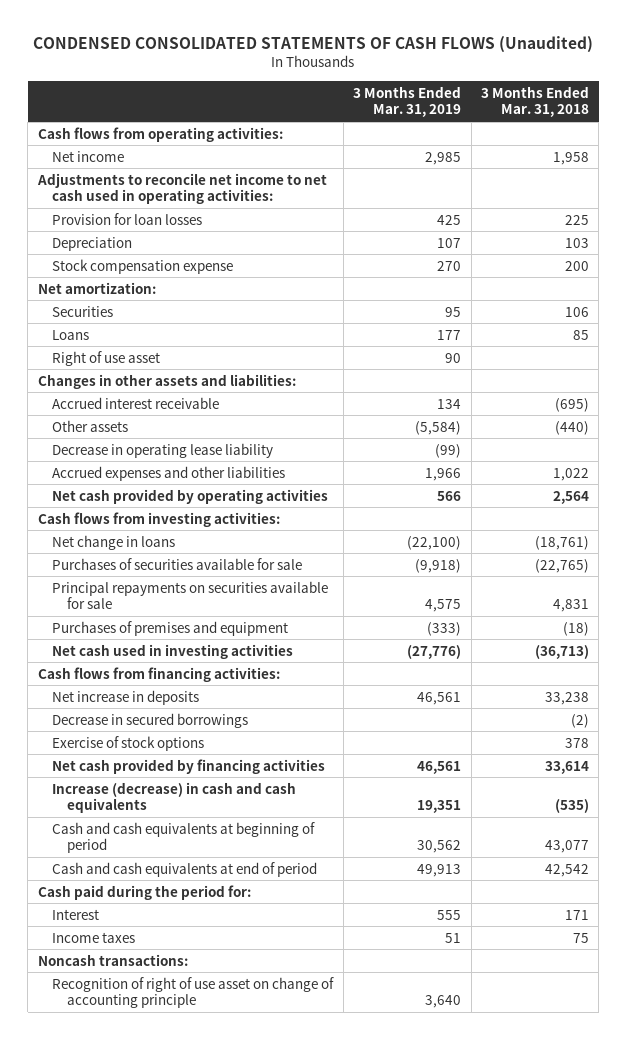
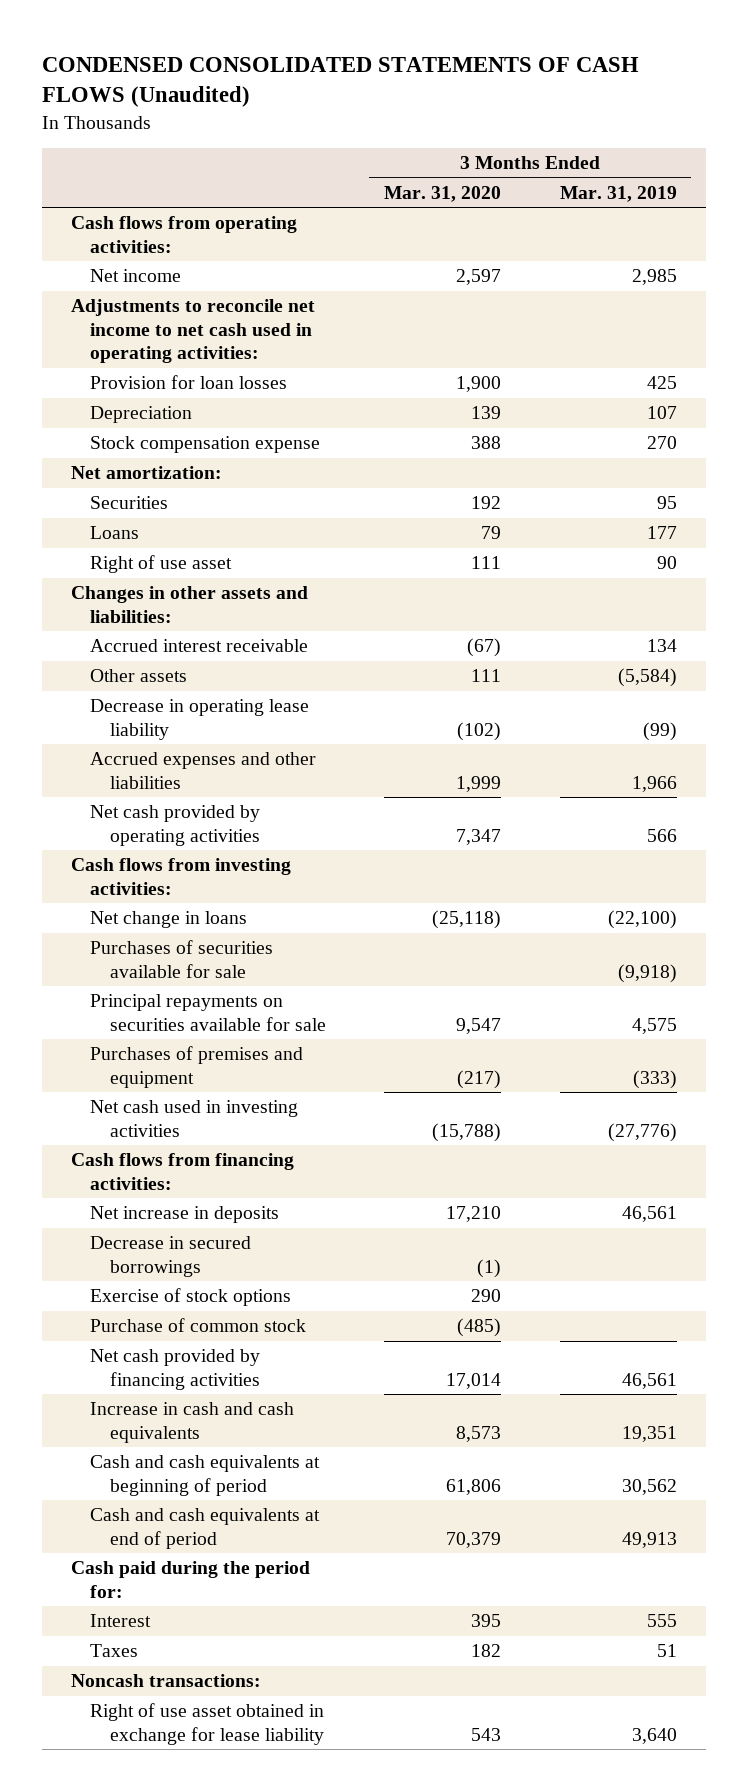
[481,85,590,118] 3 Months Ended Mar. 31, 2018 -> none
none -> [384,185,502,202] Mar. 31, 2020
none -> [90,1318,307,1333] Purchase of common stock
[52,781,297,814] Increase (decrease) in cash and cash equivalents -> [90,1402,295,1443] Increase in cash and cash equivalents
[52,931,136,943] Income taxes -> [90,1644,139,1658] Taxes
[52,976,335,1009] Recognition of right of use asset on change of accounting principle -> [90,1703,325,1745] Right of use asset obtained in exchange for lease liability

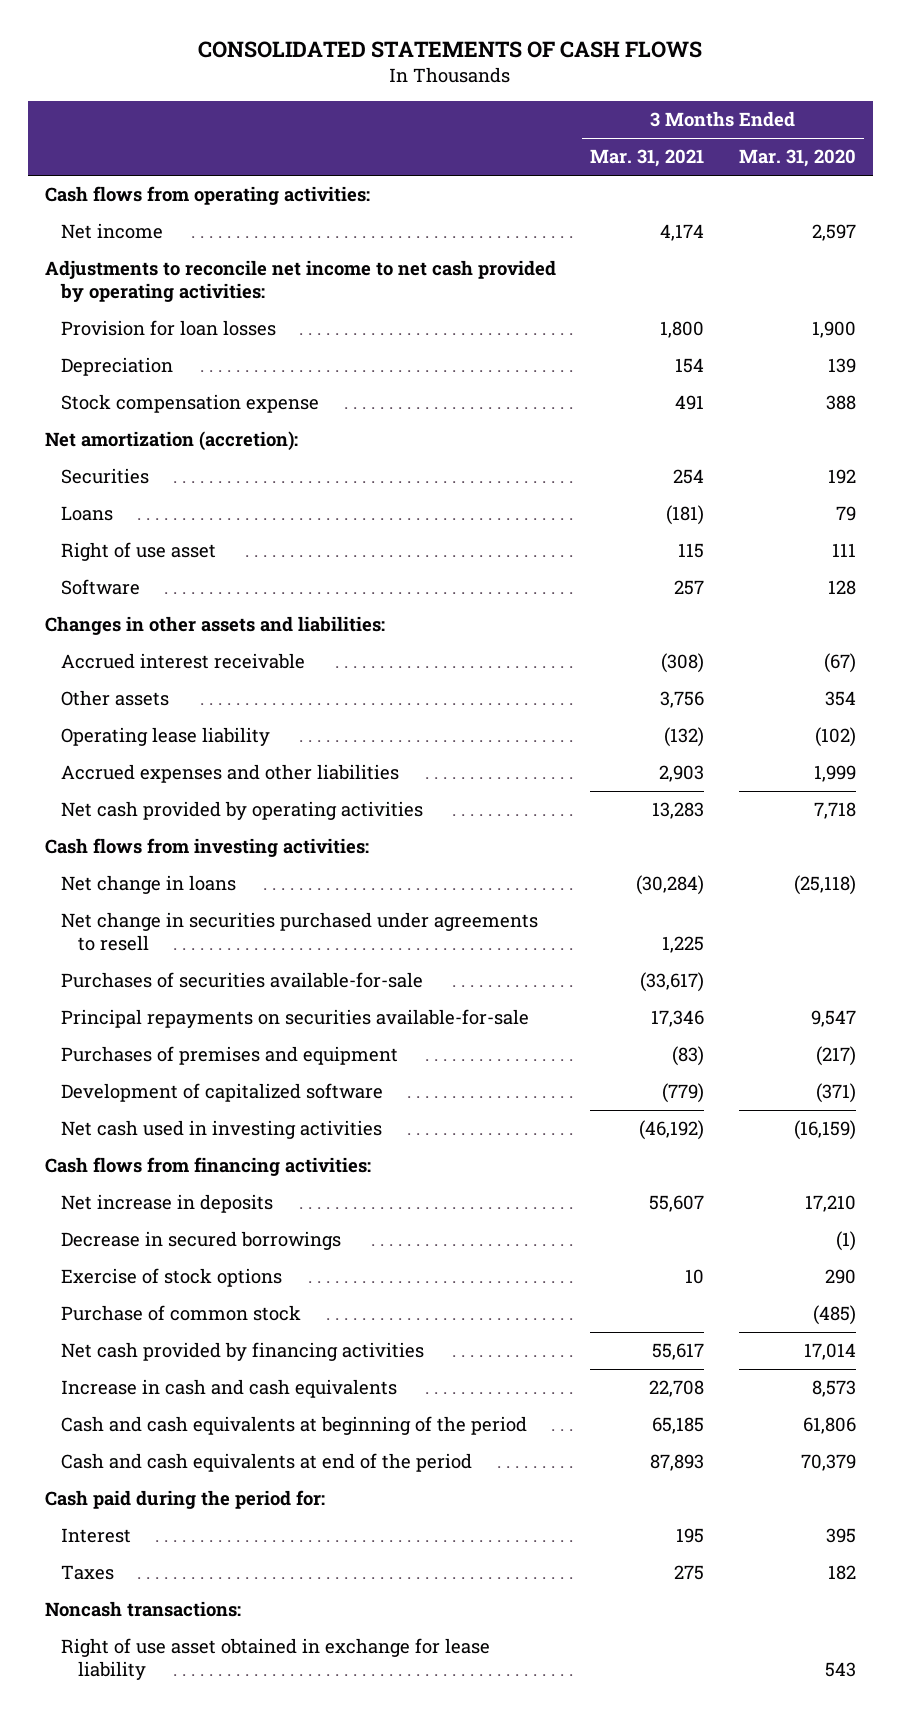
[41,56,639,108] CONDENSED CONSOLIDATED STATEMENTS OF CASH FLOWS (Unaudited) -> [198,40,703,58] CONSOLIDATED STATEMENTS OF CASH FLOWS
[559,185,677,202] Mar. 31, 2019 -> none
none -> [590,149,705,168] Mar. 31, 2021
[70,299,315,364] Adjustments to reconcile net income to net cash used in operating activities: -> [45,260,557,302] Adjustments to reconcile net income to net cash provided by operating activities:
[70,466,222,480] Net amortization: -> [45,431,299,452] Net amortization (accretion):
none -> [61,579,141,596] Software
[471,669,502,683] 111 -> [824,691,856,707] 354
[90,699,310,740] Decrease in operating lease liability -> [61,727,271,747] Operating lease liability
[456,828,502,845] 7,347 -> [813,802,856,820] 7,718
none -> [61,912,539,951] Net change in securities purchased under agreements to resell
[90,940,274,978] Purchases of securities available for sale -> [61,972,424,989] Purchases of securities available-for-sale
[90,994,326,1031] Principal repayments on securities available for sale -> [61,1009,530,1029] Principal repayments on securities available-for-sale
none -> [61,1083,384,1103] Development of capitalized software
[432,1122,502,1142] (15,788) -> [793,1120,856,1141] (16,159)
[90,1455,321,1496] Cash and cash equivalents at beginning of period -> [61,1416,528,1436] Cash and cash equivalents at beginning of the period
[90,1508,321,1549] Cash and cash equivalents at end of period -> [61,1453,473,1473] Cash and cash equivalents at end of the period

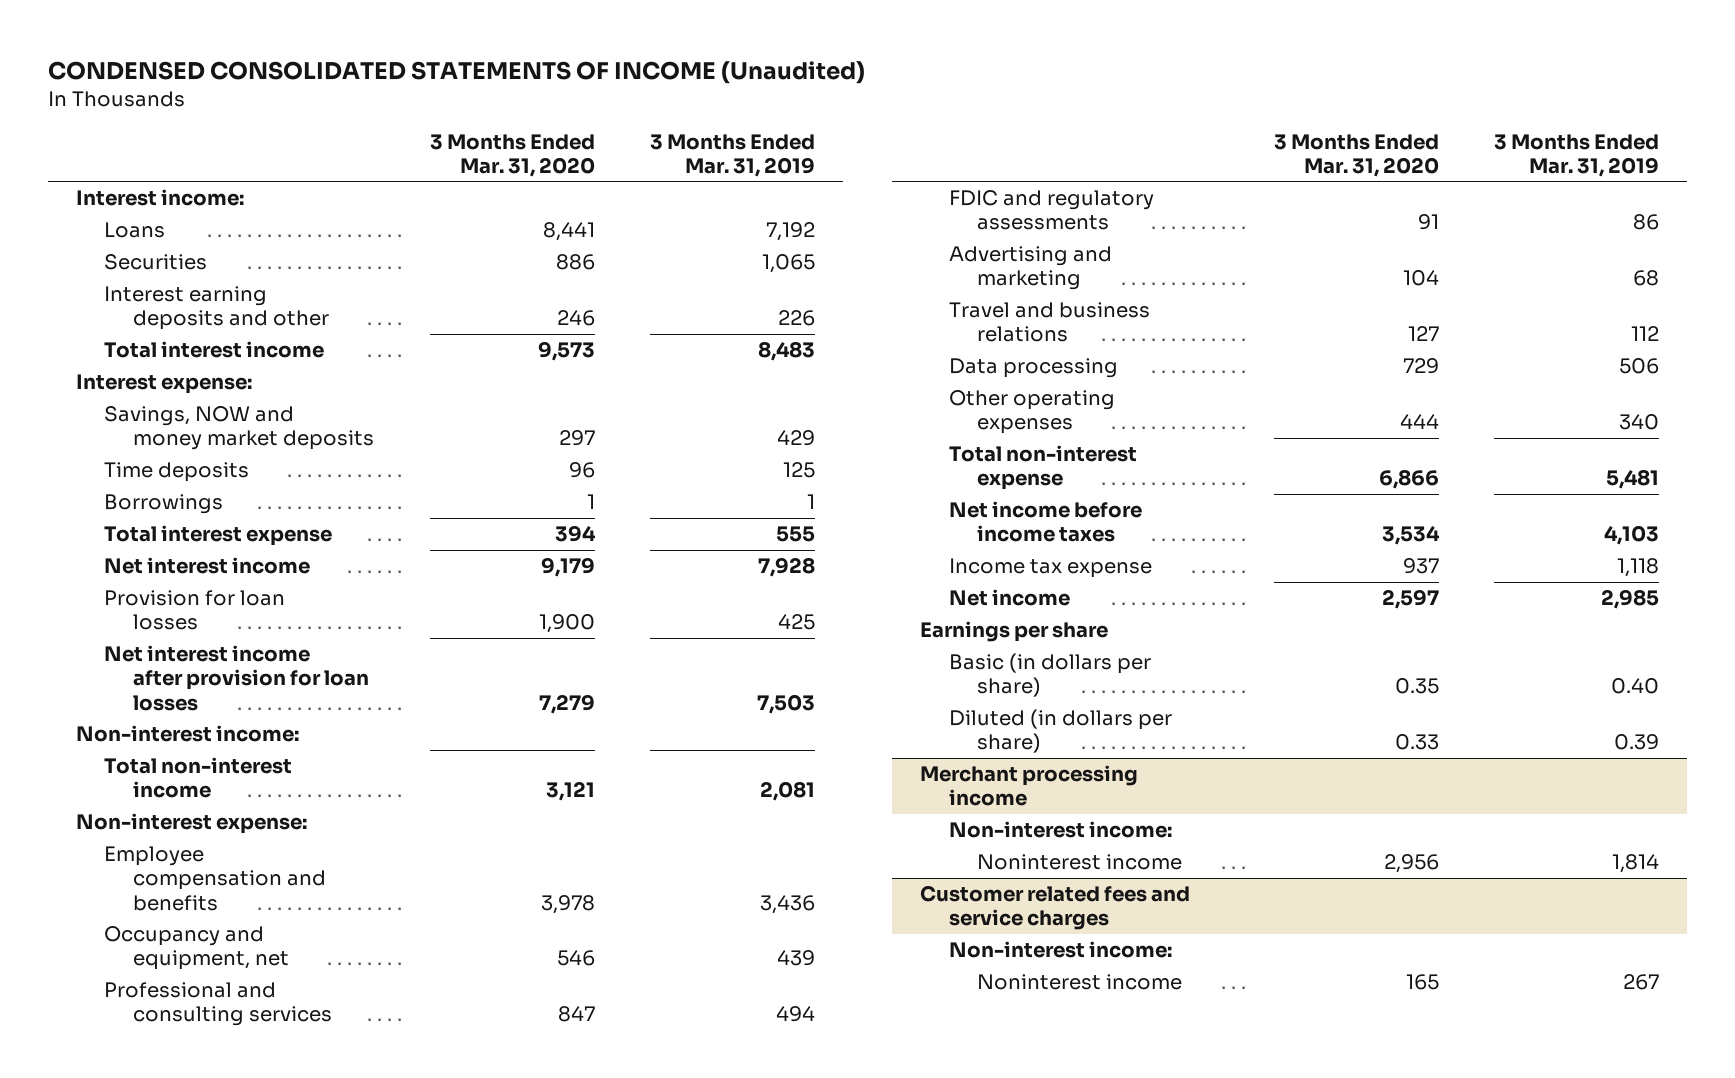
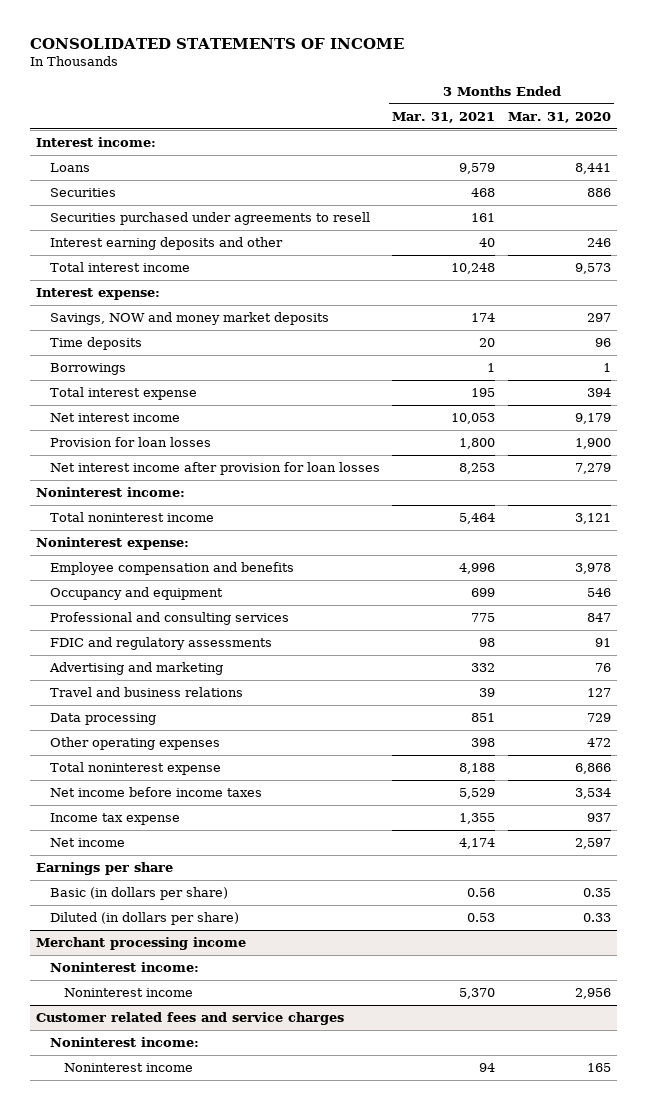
[48,60,866,84] CONDENSED CONSOLIDATED STATEMENTS OF INCOME (Unaudited) -> [29,38,404,50] CONSOLIDATED STATEMENTS OF INCOME
[650,133,816,177] 3 Months Ended Mar. 31, 2019 -> none
none -> [392,111,496,123] Mar. 31, 2021
none -> [49,212,370,226] Securities purchased under agreements to resell
[75,725,299,743] Non-interest income: -> [36,487,186,498] Noninterest income:
[104,757,293,799] Total non-interest income -> [49,512,214,523] Total noninterest income
[75,813,307,835] Non-interest expense: -> [36,537,190,551] Noninterest expense:
[104,926,290,971] Occupancy and equipment, net -> [49,587,223,601] Occupancy and equipment
[1402,270,1439,287] 104 -> [594,663,611,673] 76
[1399,414,1439,430] 444 -> [586,738,611,748] 472
[948,445,1137,491] Total non-interest expense -> [49,762,221,776] Total noninterest expense
[948,821,1172,839] Non-interest income: -> [49,962,199,973] Noninterest income:
[948,941,1172,959] Non-interest income: -> [49,1037,199,1048] Noninterest income:

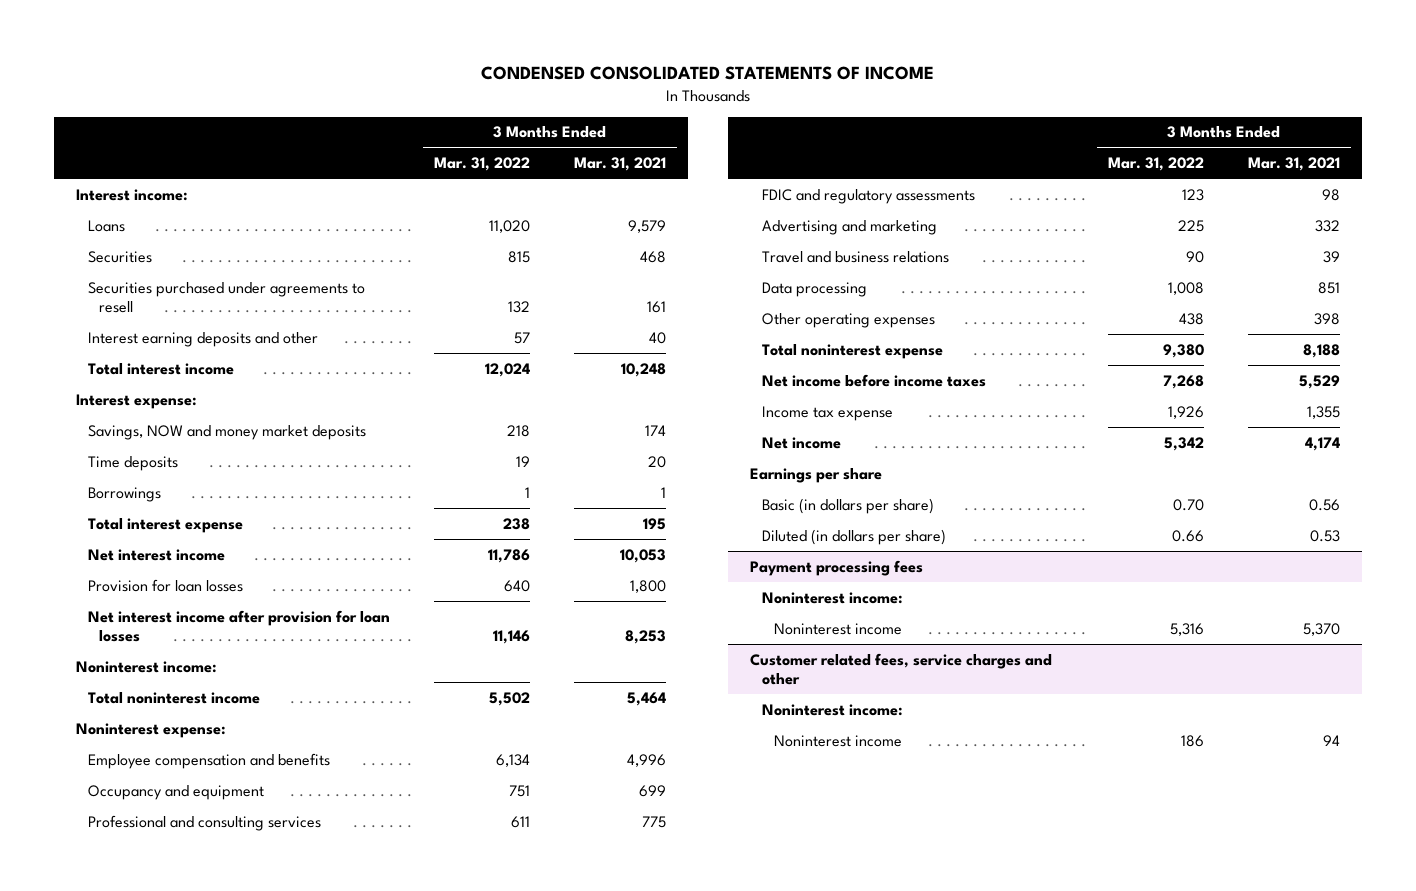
[29,38,404,50] CONSOLIDATED STATEMENTS OF INCOME -> [481,65,935,80] CONDENSED CONSOLIDATED STATEMENTS OF INCOME
[507,111,611,123] Mar. 31, 2020 -> none
none -> [433,157,530,172] Mar. 31, 2022
[36,937,247,951] Merchant processing income -> [750,559,924,576] Payment processing fees
[36,1012,345,1026] Customer related fees and service charges -> [750,652,1053,685] Customer related fees, service charges and other

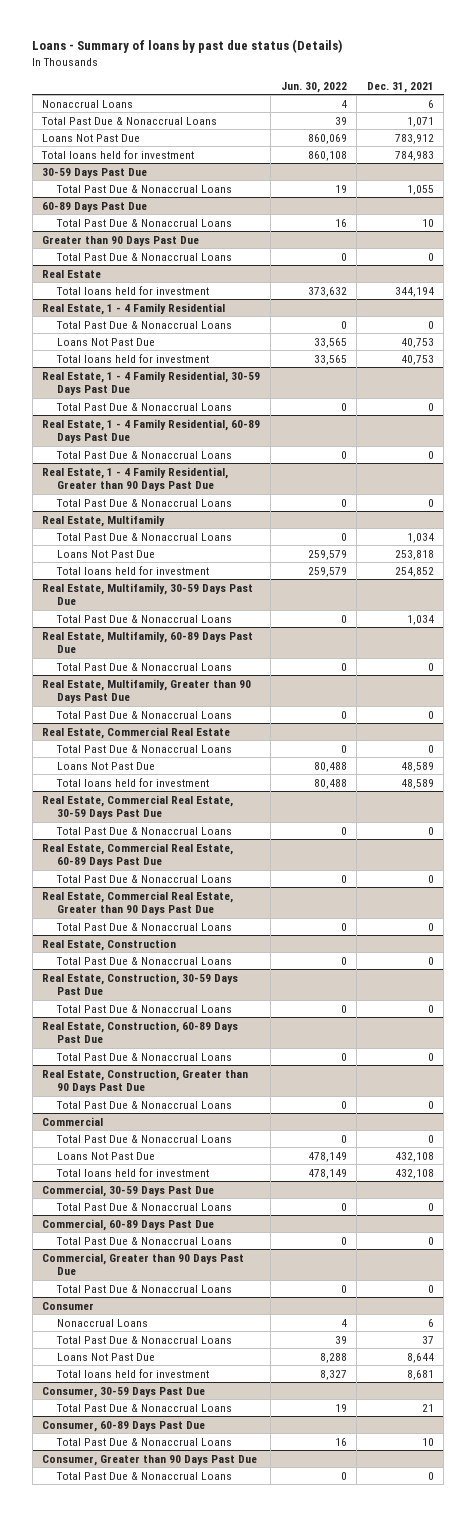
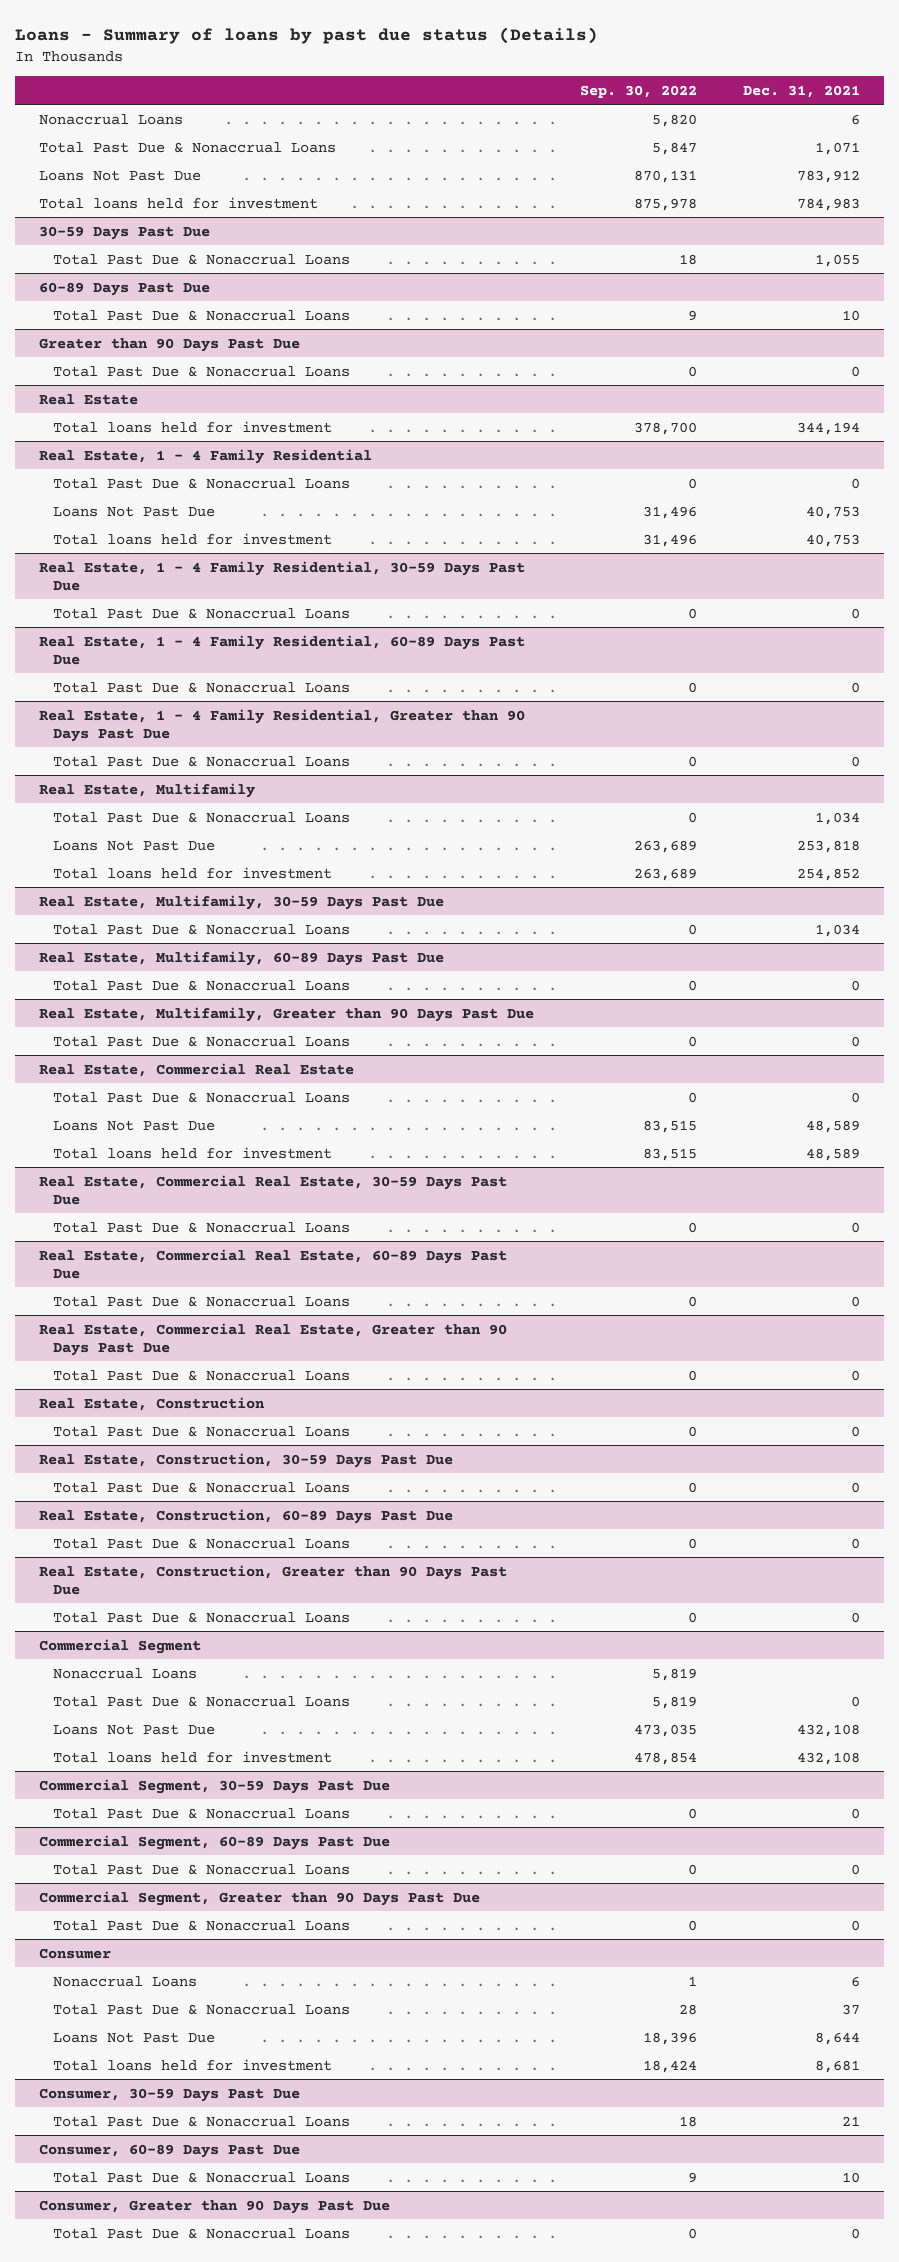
[280,81,347,93] Jun. 30, 2022 -> none
none -> [580,84,698,98] Sep. 30, 2022
[42,1116,104,1126] Commercial -> [38,1638,201,1654] Commercial Segment
none -> [52,1667,197,1679] Nonaccrual Loans
[42,1184,215,1197] Commercial, 30-59 Days Past Due -> [38,1778,390,1794] Commercial Segment, 30-59 Days Past Due
[42,1218,215,1231] Commercial, 60-89 Days Past Due -> [38,1834,390,1850] Commercial Segment, 60-89 Days Past Due
[42,1252,245,1276] Commercial, Greater than 90 Days Past Due -> [38,1890,480,1906] Commercial Segment, Greater than 90 Days Past Due

